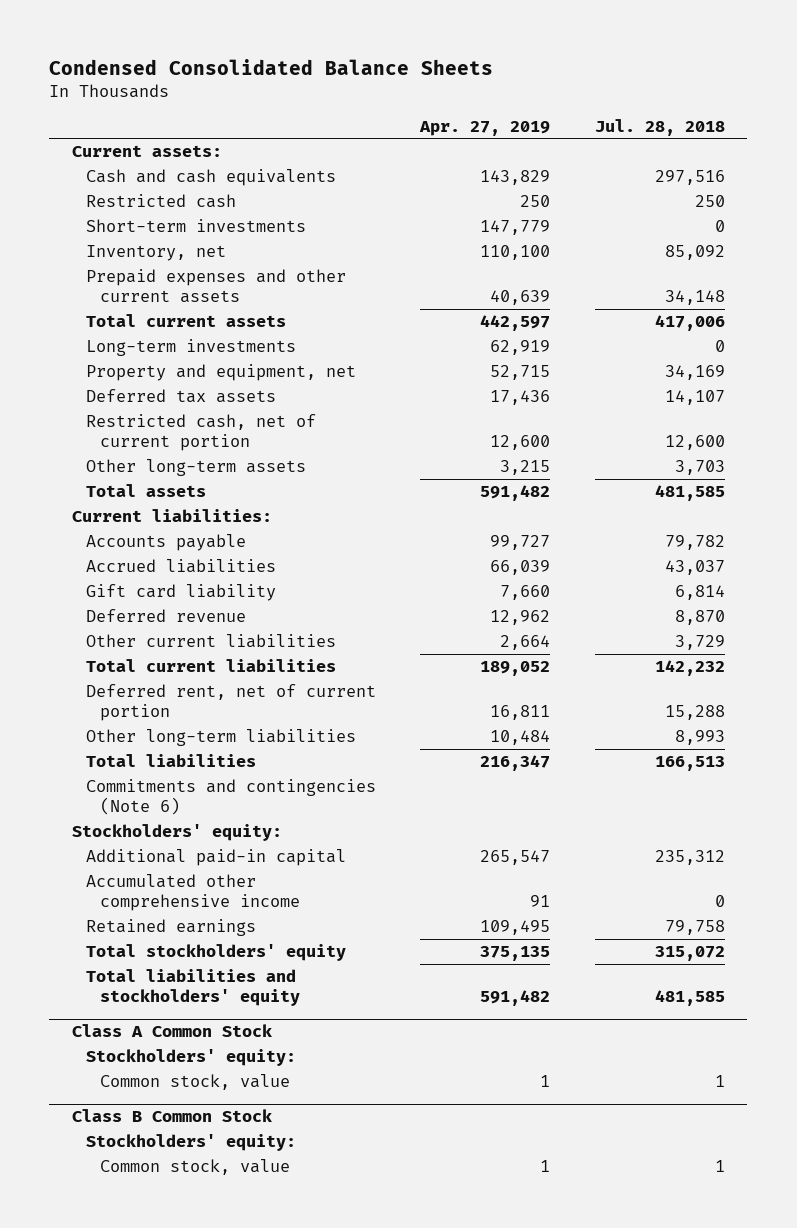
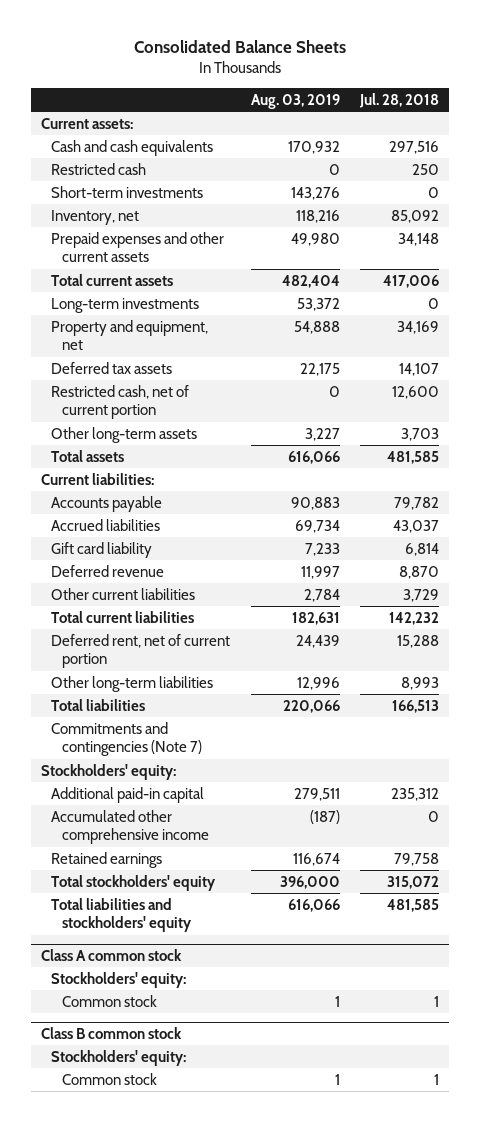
[49,59,494,76] Condensed Consolidated Balance Sheets -> [133,40,346,54] Consolidated Balance Sheets
[419,120,551,136] Apr. 27, 2019 -> none
none -> [250,93,340,109] Aug. 03, 2019
[85,779,376,816] Commitments and contingencies (Note 6) -> [51,721,202,757] Commitments and contingencies (Note 7)
[71,1024,272,1038] Class A Common Stock -> [40,949,182,962] Class A common stock
[99,1074,290,1091] Common stock, value -> [61,994,157,1007] Common stock
[71,1109,272,1123] Class B Common Stock -> [40,1027,182,1040] Class B common stock
[99,1159,290,1176] Common stock, value -> [61,1072,157,1085] Common stock

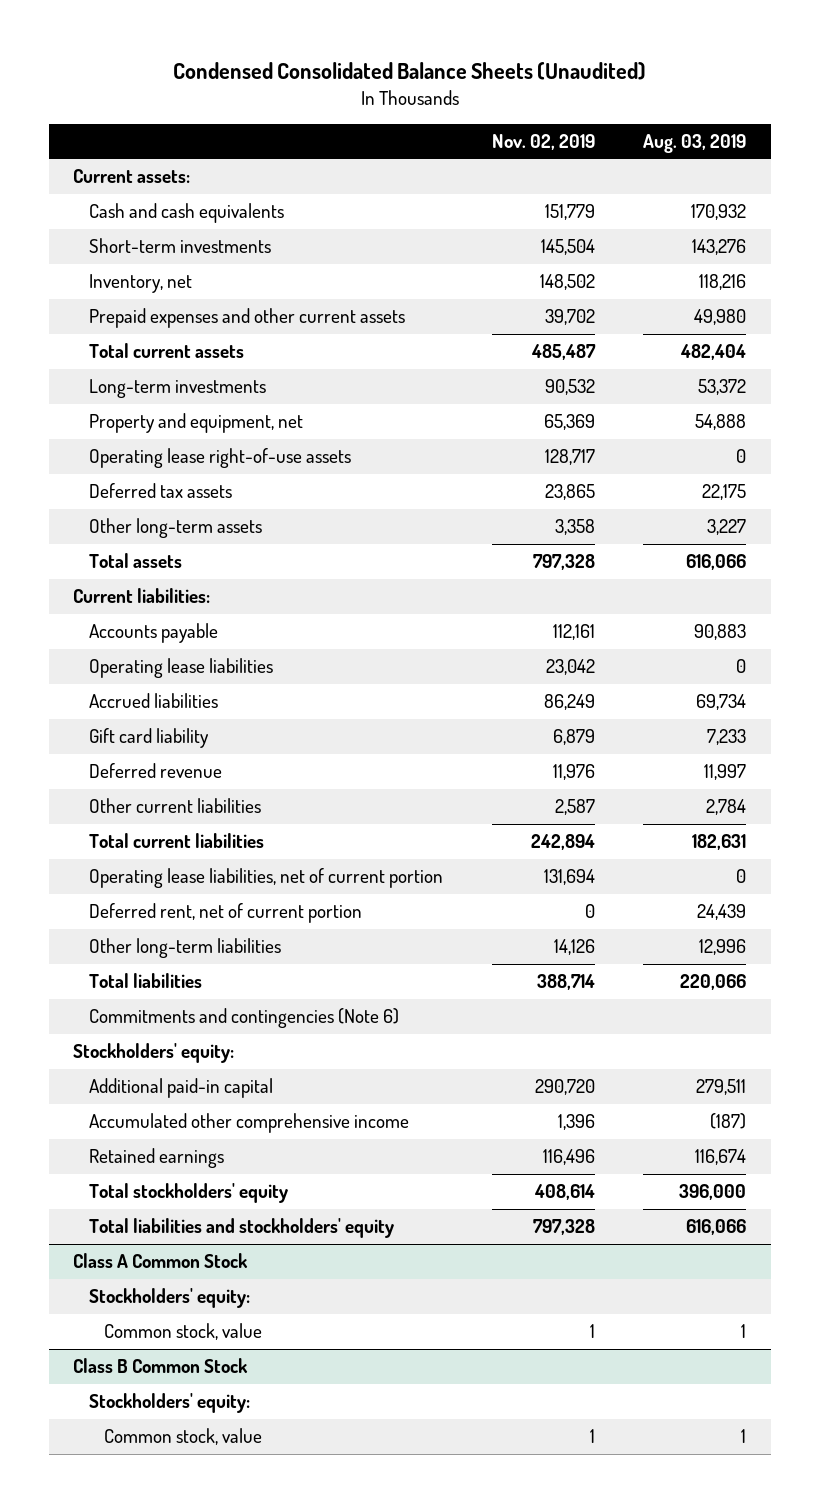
[133,40,346,54] Consolidated Balance Sheets -> [172,61,646,80] Condensed Consolidated Balance Sheets (Unaudited)
[359,92,440,108] Jul. 28, 2018 -> none
none -> [491,133,595,150] Nov. 02, 2019
[51,162,147,175] Restricted cash -> none
none -> [88,448,351,469] Operating lease right-of-use assets
[51,384,190,420] Restricted cash, net of current portion -> none
none -> [88,658,273,679] Operating lease liabilities
none -> [88,868,443,889] Operating lease liabilities, net of current portion
[51,721,202,757] Commitments and contingencies (Note 7) -> [88,1008,399,1029] Commitments and contingencies (Note 6)
[40,949,182,962] Class A common stock -> [73,1253,249,1269] Class A Common Stock
[61,994,157,1007] Common stock -> [104,1323,263,1341] Common stock, value
[40,1027,182,1040] Class B common stock -> [73,1358,249,1374] Class B Common Stock
[61,1072,157,1085] Common stock -> [104,1428,263,1446] Common stock, value

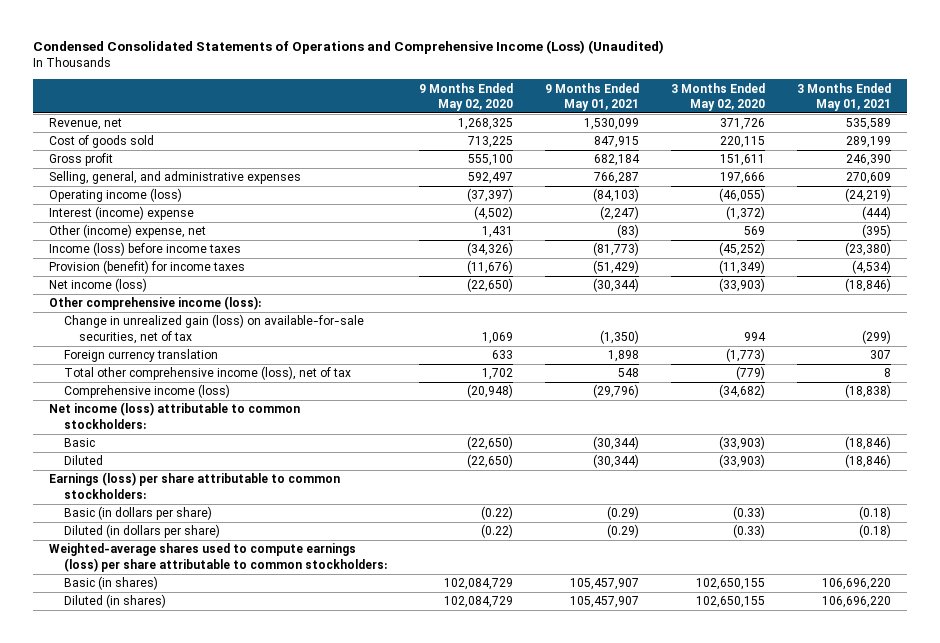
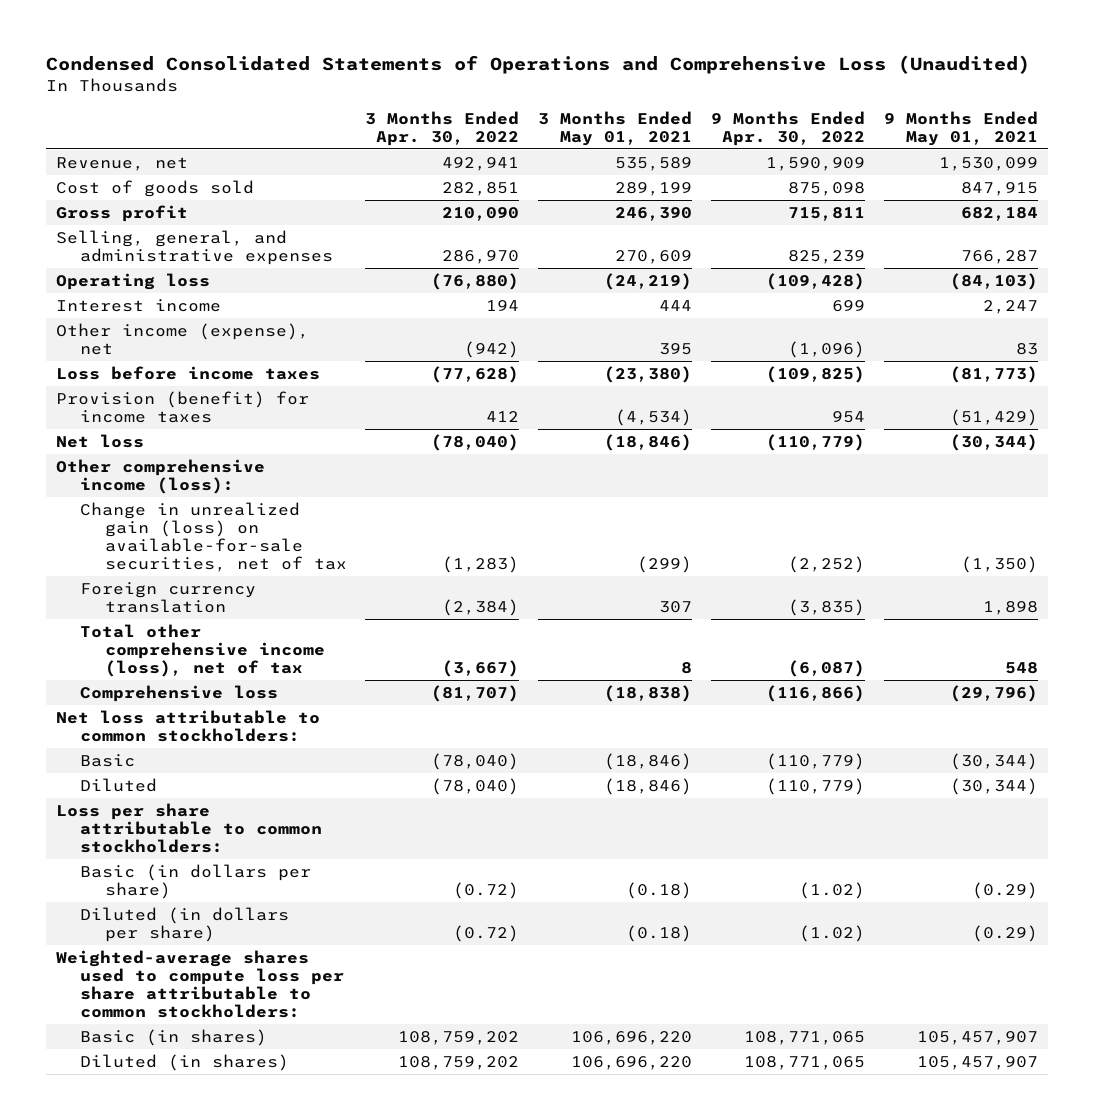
[32,40,664,55] Condensed Consolidated Statements of Operations and Comprehensive Income (Loss) (Unaudited) -> [46,55,1031,75] Condensed Consolidated Statements of Operations and Comprehensive Loss (Unaudited)
[418,82,513,111] 9 Months Ended May 02, 2020 -> none
[670,82,765,111] 3 Months Ended May 02, 2020 -> none
none -> [365,110,520,146] 3 Months Ended Apr. 30, 2022
none -> [711,110,866,146] 9 Months Ended Apr. 30, 2022
[48,188,182,203] Operating income (loss) -> [55,272,210,290] Operating loss
[48,206,194,221] Interest (income) expense -> [55,298,221,312] Interest income
[599,206,639,221] (2,247) -> [983,299,1039,314] 2,247
[861,206,891,221] (444) -> [659,299,693,311] 444
[48,224,206,239] Other (income) expense, net -> [55,322,309,355] Other income (expense), net
[616,224,639,239] (83) -> [1016,342,1039,355] 83
[861,224,891,239] (395) -> [659,342,693,355] 395
[48,242,241,257] Income (loss) before income taxes -> [55,365,320,380] Loss before income taxes
[48,278,147,293] Net income (loss) -> [55,433,144,448] Net loss
[63,384,230,399] Comprehensive income (loss) -> [80,684,279,702] Comprehensive loss
[48,402,300,429] Net income (loss) attributable to common stockholders: -> [55,709,320,742] Net loss attributable to common stockholders:
[48,472,340,499] Earnings (loss) per share attributable to common stockholders: -> [55,802,323,853] Loss per share attributable to common stockholders:
[48,543,387,572] Weighted-average shares used to compute earnings (loss) per share attributable to common stockholders: -> [55,949,345,1018] Weighted-average shares used to compute loss per share attributable to common stockholders:

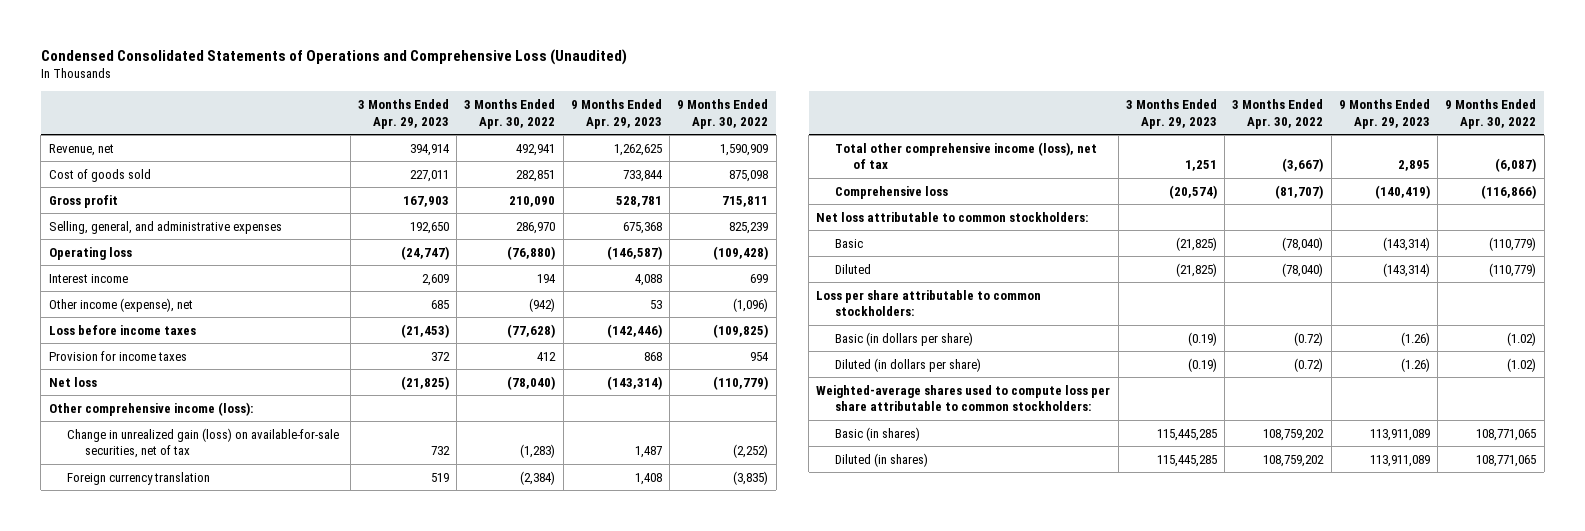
[538,110,693,146] 3 Months Ended May 01, 2021 -> none
[884,110,1039,146] 9 Months Ended May 01, 2021 -> none
none -> [358,99,450,129] 3 Months Ended Apr. 29, 2023
none -> [570,99,662,129] 9 Months Ended Apr. 29, 2023
[55,390,309,423] Provision (benefit) for income taxes -> [48,350,187,361] Provision for income taxes

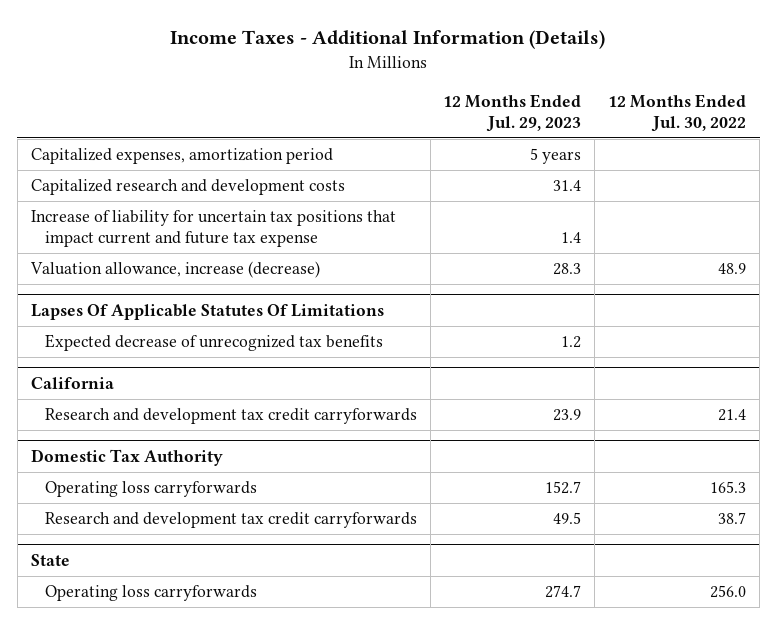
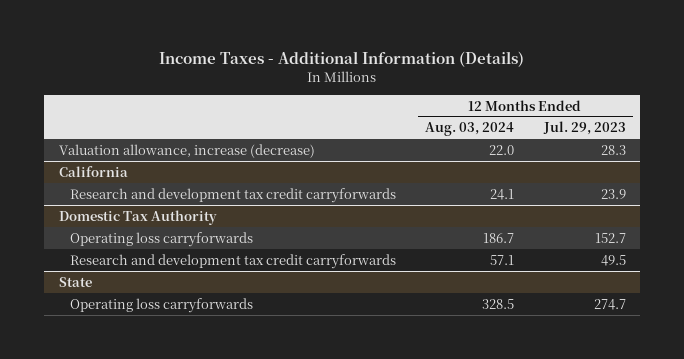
[608,93,747,132] 12 Months Ended Jul. 30, 2022 -> none
none -> [425,122,515,137] Aug. 03, 2024
[30,148,333,165] Capitalized expenses, amortization period -> none
[30,179,345,196] Capitalized research and development costs -> none
[30,210,396,248] Increase of liability for uncertain tax positions that impact current and future tax expense -> none
[30,303,384,320] Lapses Of Applicable Statutes Of Limitations -> none
[44,334,383,352] Expected decrease of unrecognized tax benefits -> none

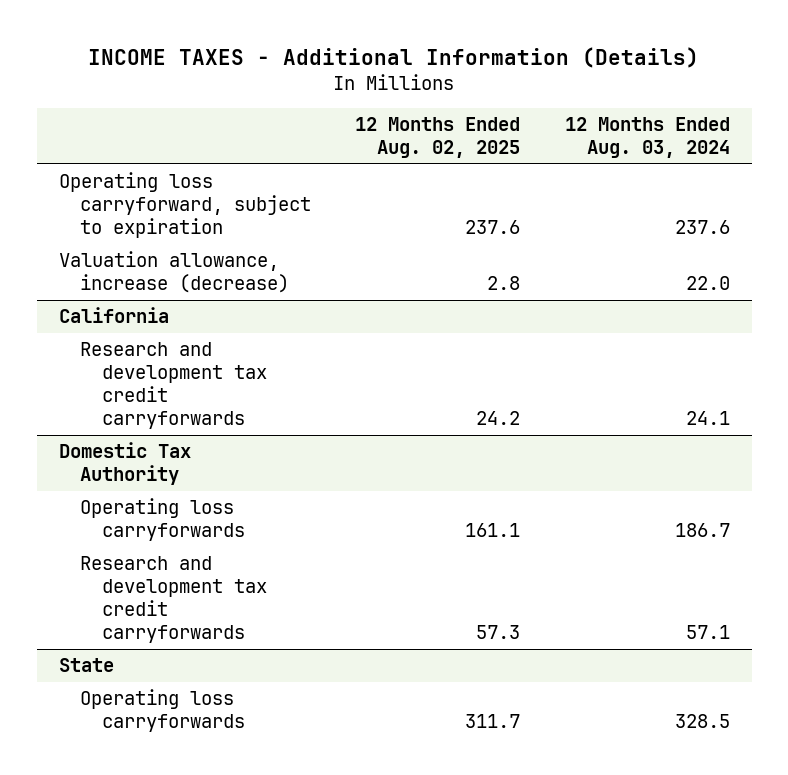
[159,51,525,68] Income Taxes - Additional Information (Details) -> [88,47,700,69] INCOME TAXES - Additional Information (Details)
[542,121,626,136] Jul. 29, 2023 -> none
none -> [355,117,521,159] 12 Months Ended Aug. 02, 2025
none -> [58,172,312,239] Operating loss carryforward, subject to expiration

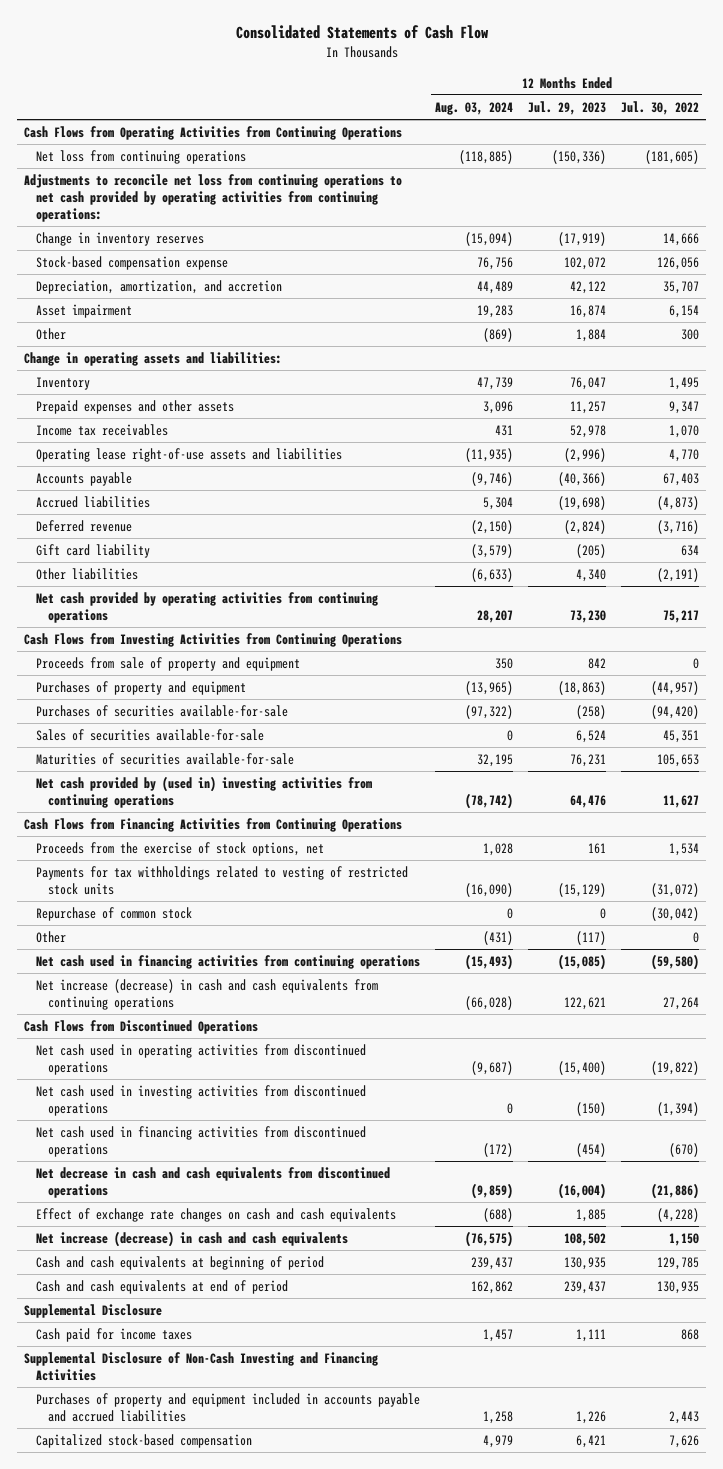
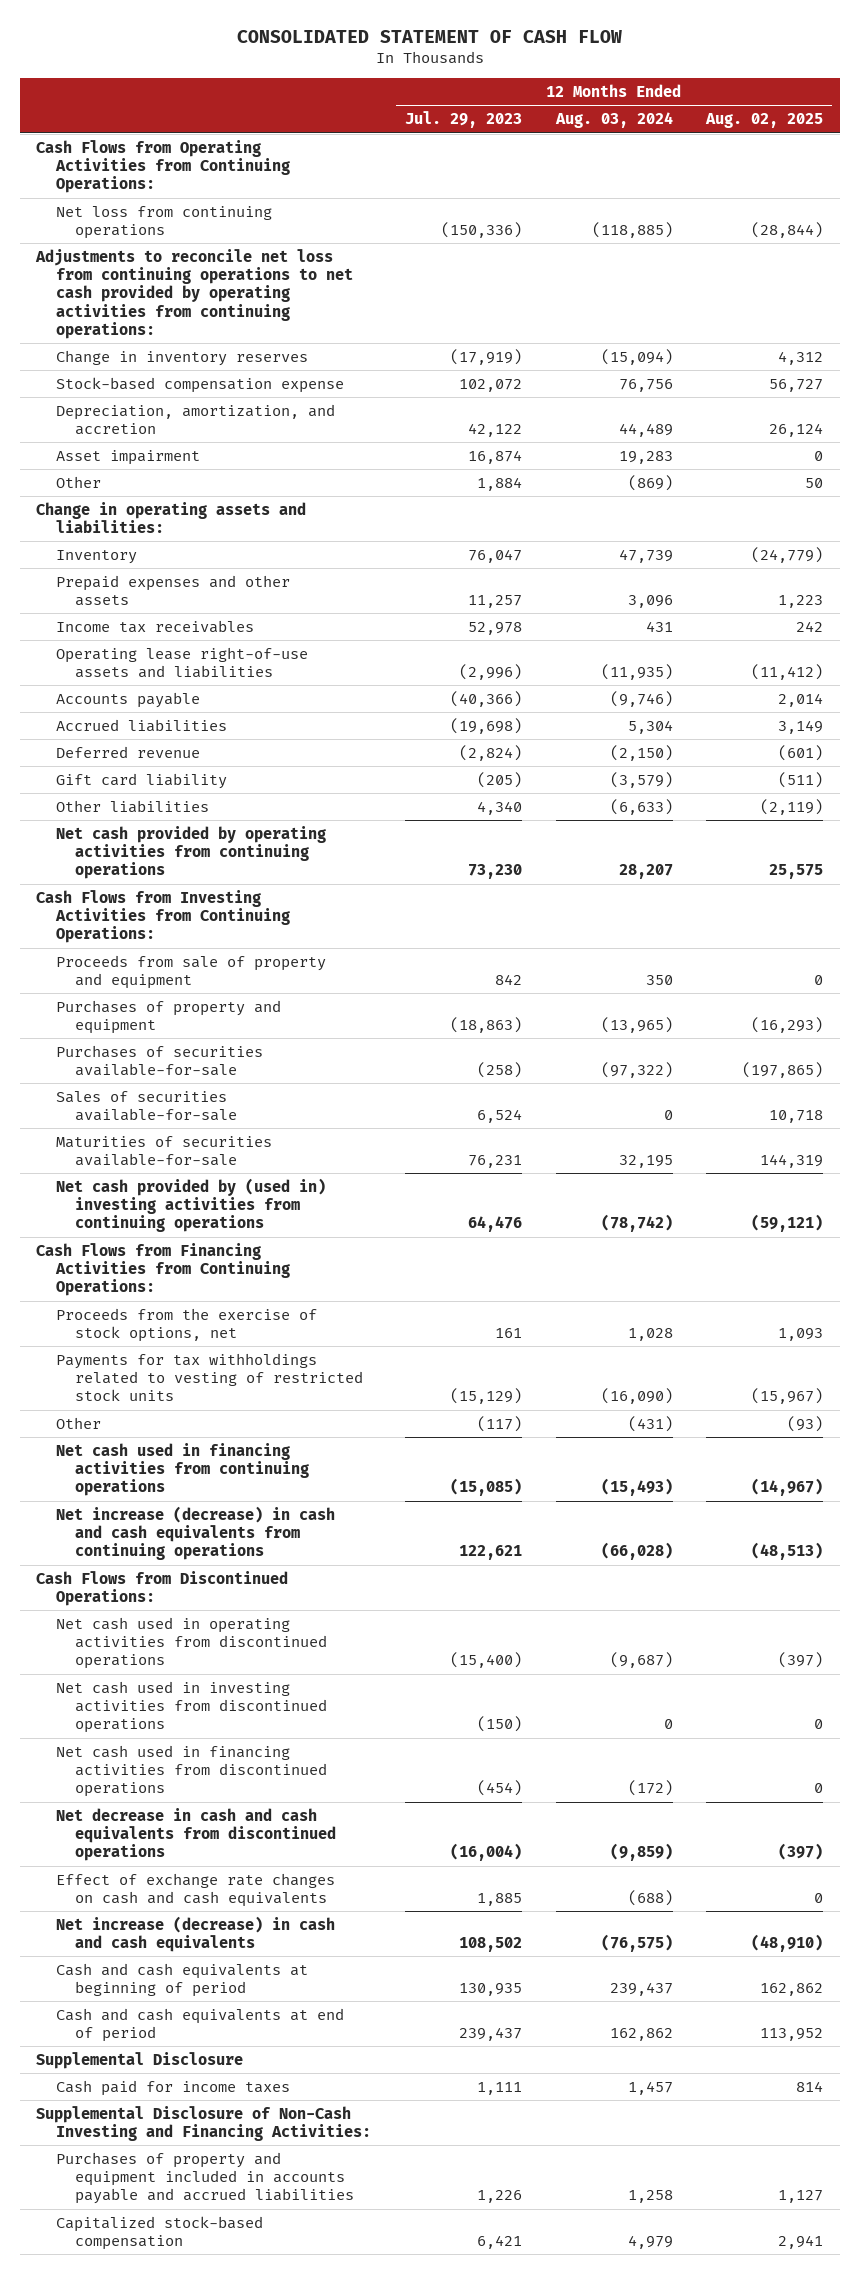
[235,25,489,40] Consolidated Statements of Cash Flow -> [236,29,622,43] CONSOLIDATED STATEMENT OF CASH FLOW
[620,100,699,115] Jul. 30, 2022 -> none
none -> [705,113,824,129] Aug. 02, 2025
[24,125,403,140] Cash Flows from Operating Activities from Continuing Operations -> [36,139,290,194] Cash Flows from Operating Activities from Continuing Operations:
[24,632,403,647] Cash Flows from Investing Activities from Continuing Operations -> [36,889,290,944] Cash Flows from Investing Activities from Continuing Operations:
[24,817,403,832] Cash Flows from Financing Activities from Continuing Operations -> [36,1242,290,1297] Cash Flows from Financing Activities from Continuing Operations:
[36,906,193,921] Repurchase of common stock -> none
[24,1019,259,1034] Cash Flows from Discontinued Operations -> [36,1570,289,1607] Cash Flows from Discontinued Operations:
[24,1351,379,1381] Supplemental Disclosure of Non-Cash Investing and Financing Activities -> [36,2105,371,2142] Supplemental Disclosure of Non-Cash Investing and Financing Activities:

